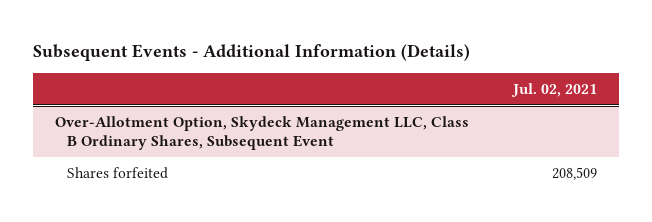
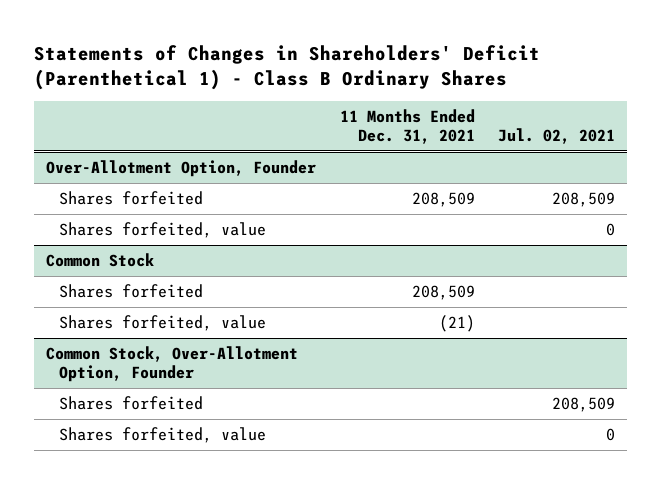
[33,44,471,62] Subsequent Events - Additional Information (Details) -> [34,44,541,90] Statements of Changes in Shareholders' Deficit (Parenthetical 1) - Class B Ordinary Shares
none -> [339,109,475,144] 11 Months Ended Dec. 31, 2021
[55,115,470,151] Over-Allotment Option, Skydeck Management LLC, Class B Ordinary Shares, Subsequent Event -> none
none -> [46,160,317,178] Over-Allotment Option, Founder
none -> [59,222,267,239] Shares forfeited, value
none -> [46,253,155,268] Common Stock
none -> [59,284,204,299] Shares forfeited
none -> [59,315,267,332] Shares forfeited, value
none -> [46,346,299,382] Common Stock, Over-Allotment Option, Founder
none -> [59,396,204,411] Shares forfeited
none -> [59,427,267,444] Shares forfeited, value

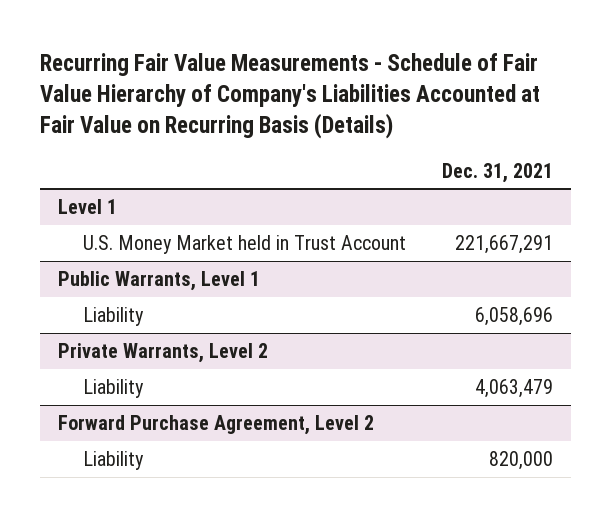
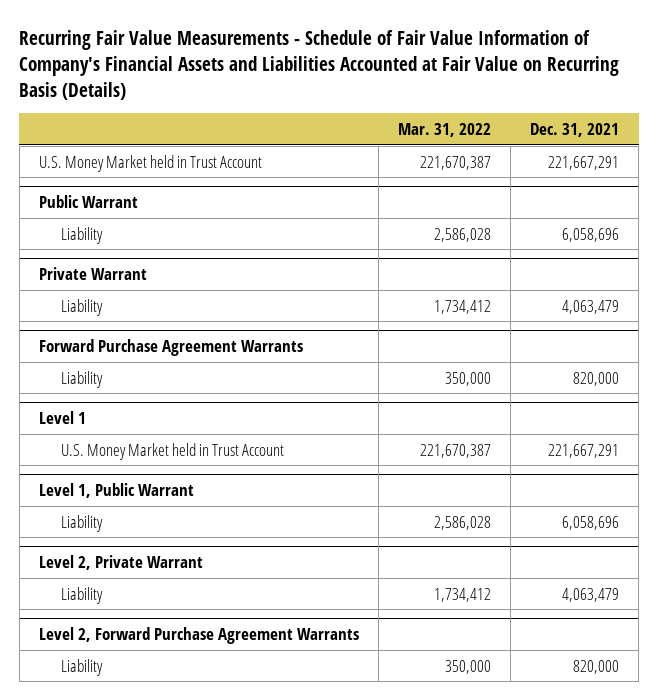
[39,52,540,139] Recurring Fair Value Measurements - Schedule of Fair Value Hierarchy of Company's Liabilities Accounted at Fair Value on Recurring Basis (Details) -> [19,30,620,100] Recurring Fair Value Measurements - Schedule of Fair Value Information of Company's Financial Assets and Liabilities Accounted at Fair Value on Recurring Basis (Details)
none -> [398,123,492,138] Mar. 31, 2022
none -> [38,154,262,172] U.S. Money Market held in Trust Account
none -> [38,195,138,209] Public Warrant
none -> [60,226,103,244] Liability
none -> [38,267,147,281] Private Warrant
none -> [60,298,103,316] Liability
none -> [38,339,303,357] Forward Purchase Agreement Warrants
none -> [60,370,103,388] Liability
[57,270,260,291] Public Warrants, Level 1 -> [38,483,194,499] Level 1, Public Warrant
[57,342,268,363] Private Warrants, Level 2 -> [38,555,203,571] Level 2, Private Warrant
[57,414,374,435] Forward Purchase Agreement, Level 2 -> [38,627,359,645] Level 2, Forward Purchase Agreement Warrants

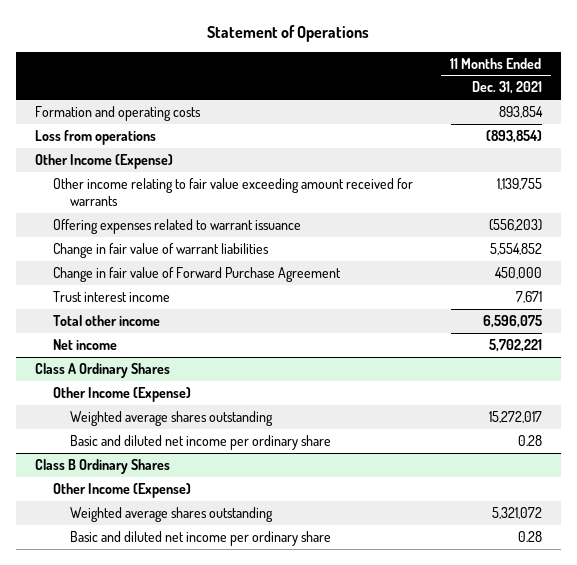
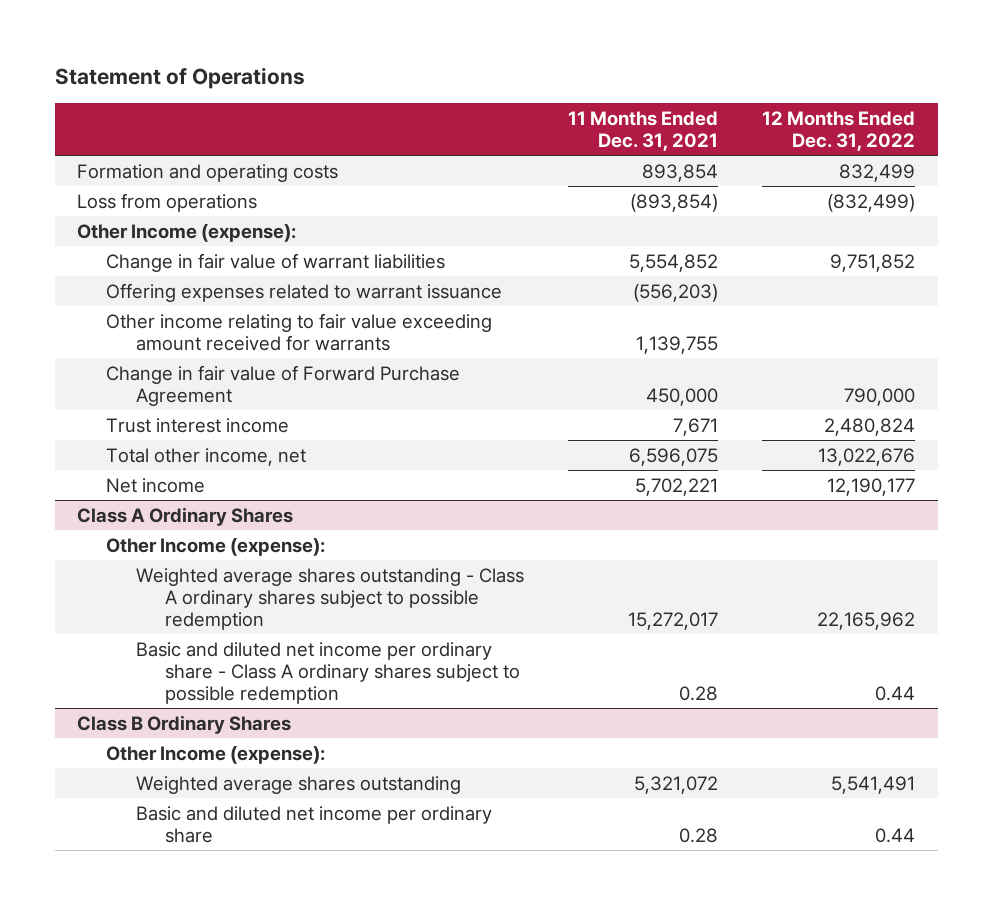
none -> [762,111,916,152] 12 Months Ended Dec. 31, 2022
[35,153,174,169] Other Income (Expense) -> [77,223,297,242] Other Income (expense):
[52,218,301,234] Offering expenses related to warrant issuance -> [106,282,503,302] Offering expenses related to warrant issuance
[52,177,413,207] Other income relating to fair value exceeding amount received for warrants -> [106,312,493,351] Other income relating to fair value exceeding amount received for warrants
[52,314,160,326] Total other income -> [106,447,307,466] Total other income, net
[52,386,191,402] Other Income (Expense) -> [106,537,326,556] Other Income (expense):
[69,410,273,426] Weighted average shares outstanding -> [135,567,524,630] Weighted average shares outstanding - Class A ordinary shares subject to possible redemption
[69,434,331,450] Basic and diluted net income per ordinary share -> [135,641,520,704] Basic and diluted net income per ordinary share - Class A ordinary shares subject to possible redemption
[52,482,191,498] Other Income (Expense) -> [106,745,326,764] Other Income (expense):

